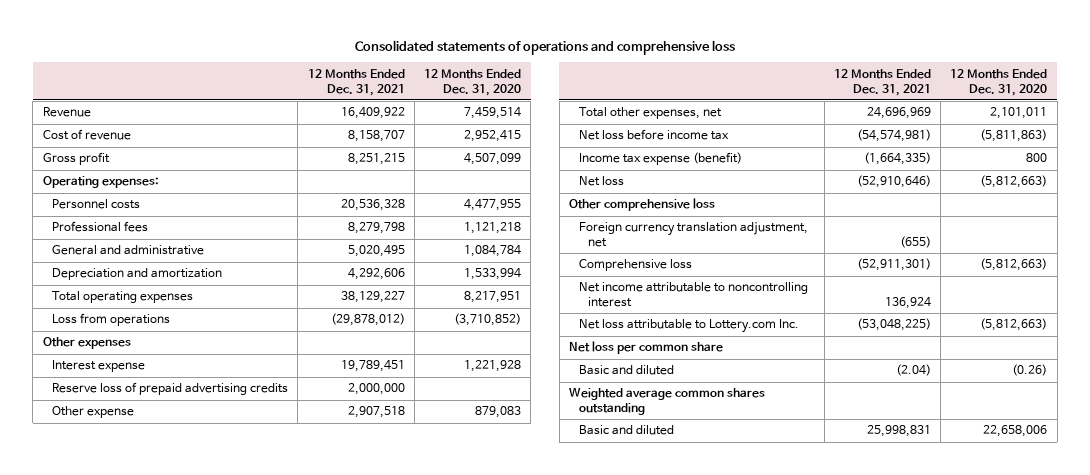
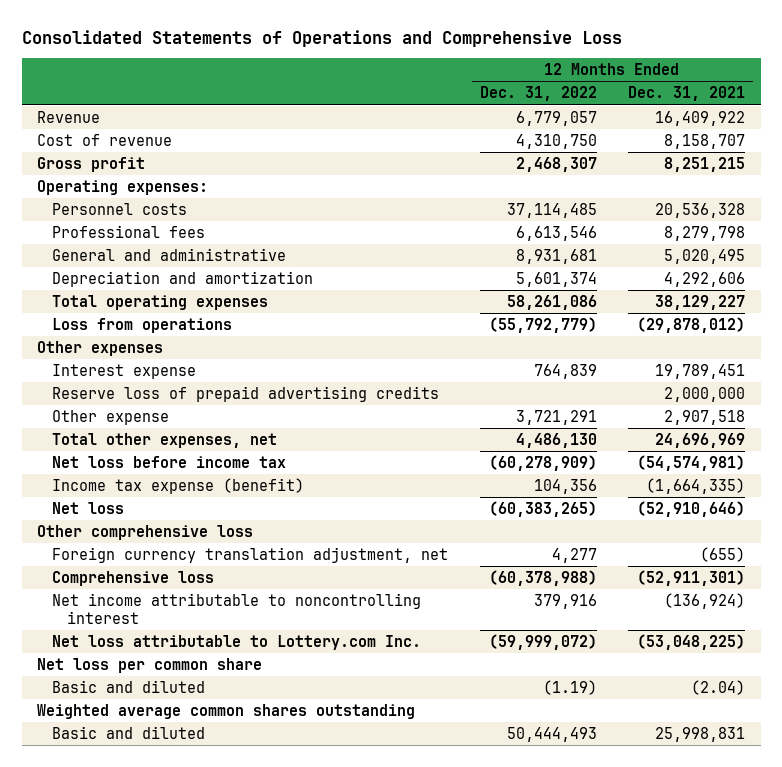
[355,39,736,55] Consolidated statements of operations and comprehensive loss -> [21,29,622,47] Consolidated Statements of Operations and Comprehensive Loss
[423,68,521,96] 12 Months Ended Dec. 31, 2020 -> none
none -> [479,86,597,102] Dec. 31, 2022
[885,297,932,310] 136,924 -> [663,592,745,609] (136,924)

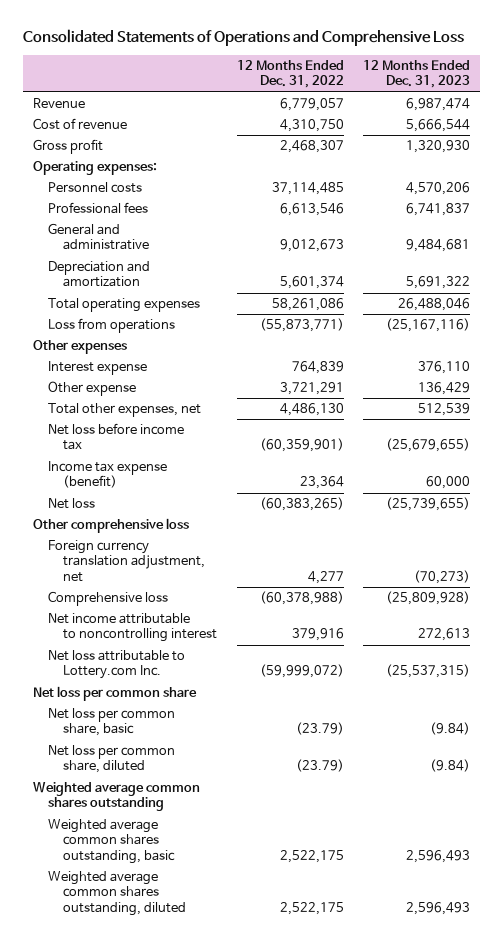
[627,86,745,102] Dec. 31, 2021 -> none
none -> [363,60,471,89] 12 Months Ended Dec. 31, 2023
[515,248,597,264] 8,931,681 -> [279,239,344,253] 9,012,673
[488,316,597,333] (55,792,779) -> [259,318,344,333] (55,873,771)
[52,385,440,402] Reserve loss of prepaid advertising credits -> none
[488,454,597,471] (60,278,909) -> [259,438,344,453] (60,359,901)
[533,478,597,494] 104,356 -> [299,476,344,490] 23,364
[52,679,206,693] Basic and diluted -> none
none -> [48,708,176,737] Net loss per common share, basic
none -> [48,745,176,774] Net loss per common share, diluted
[52,725,206,739] Basic and diluted -> none
none -> [48,819,176,864] Weighted average common shares outstanding, basic
none -> [48,871,187,916] Weighted average common shares outstanding, diluted

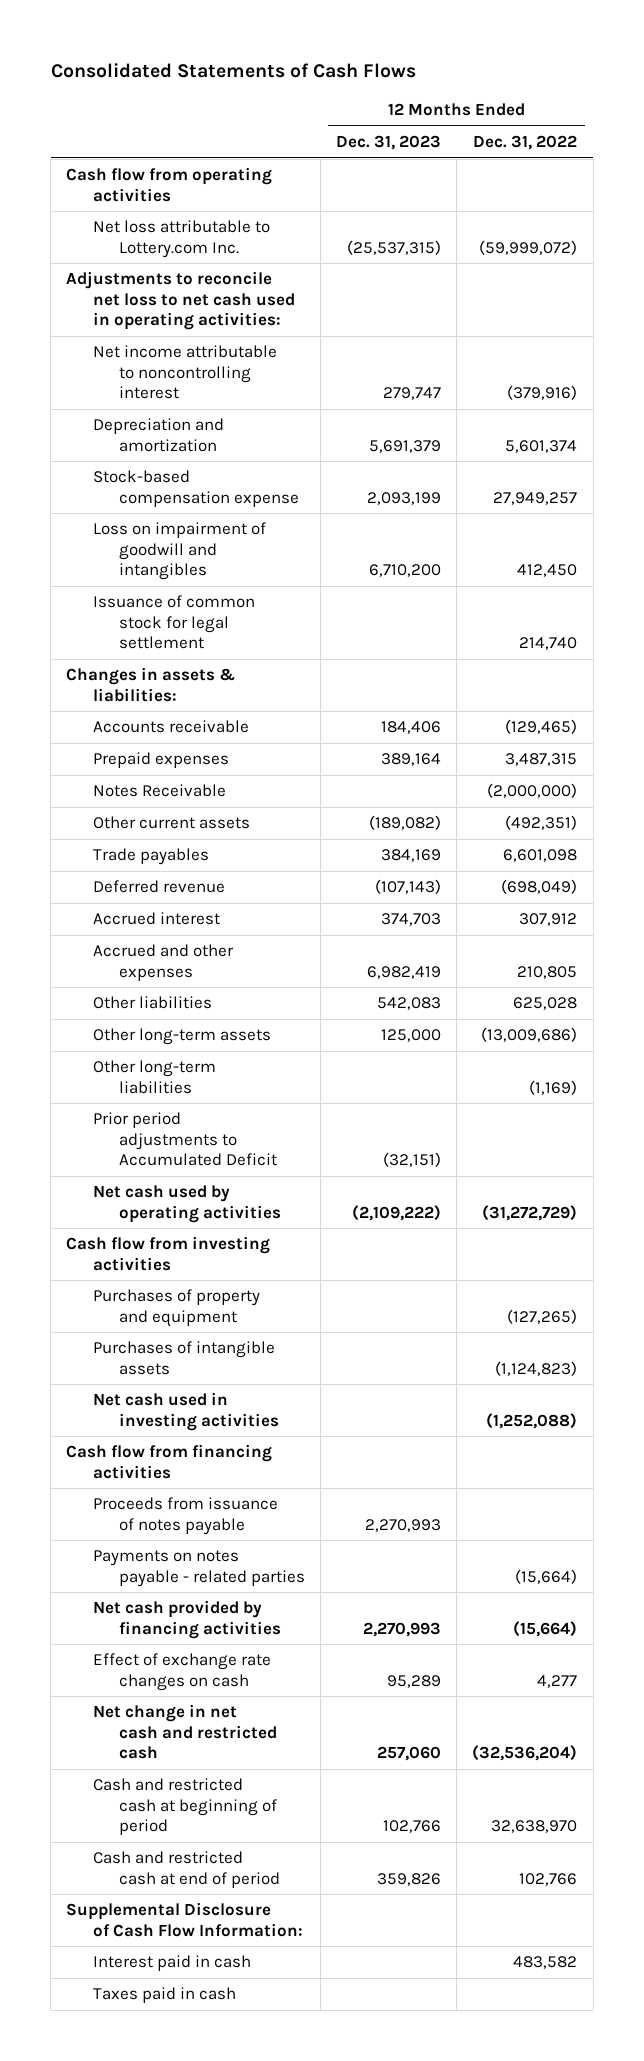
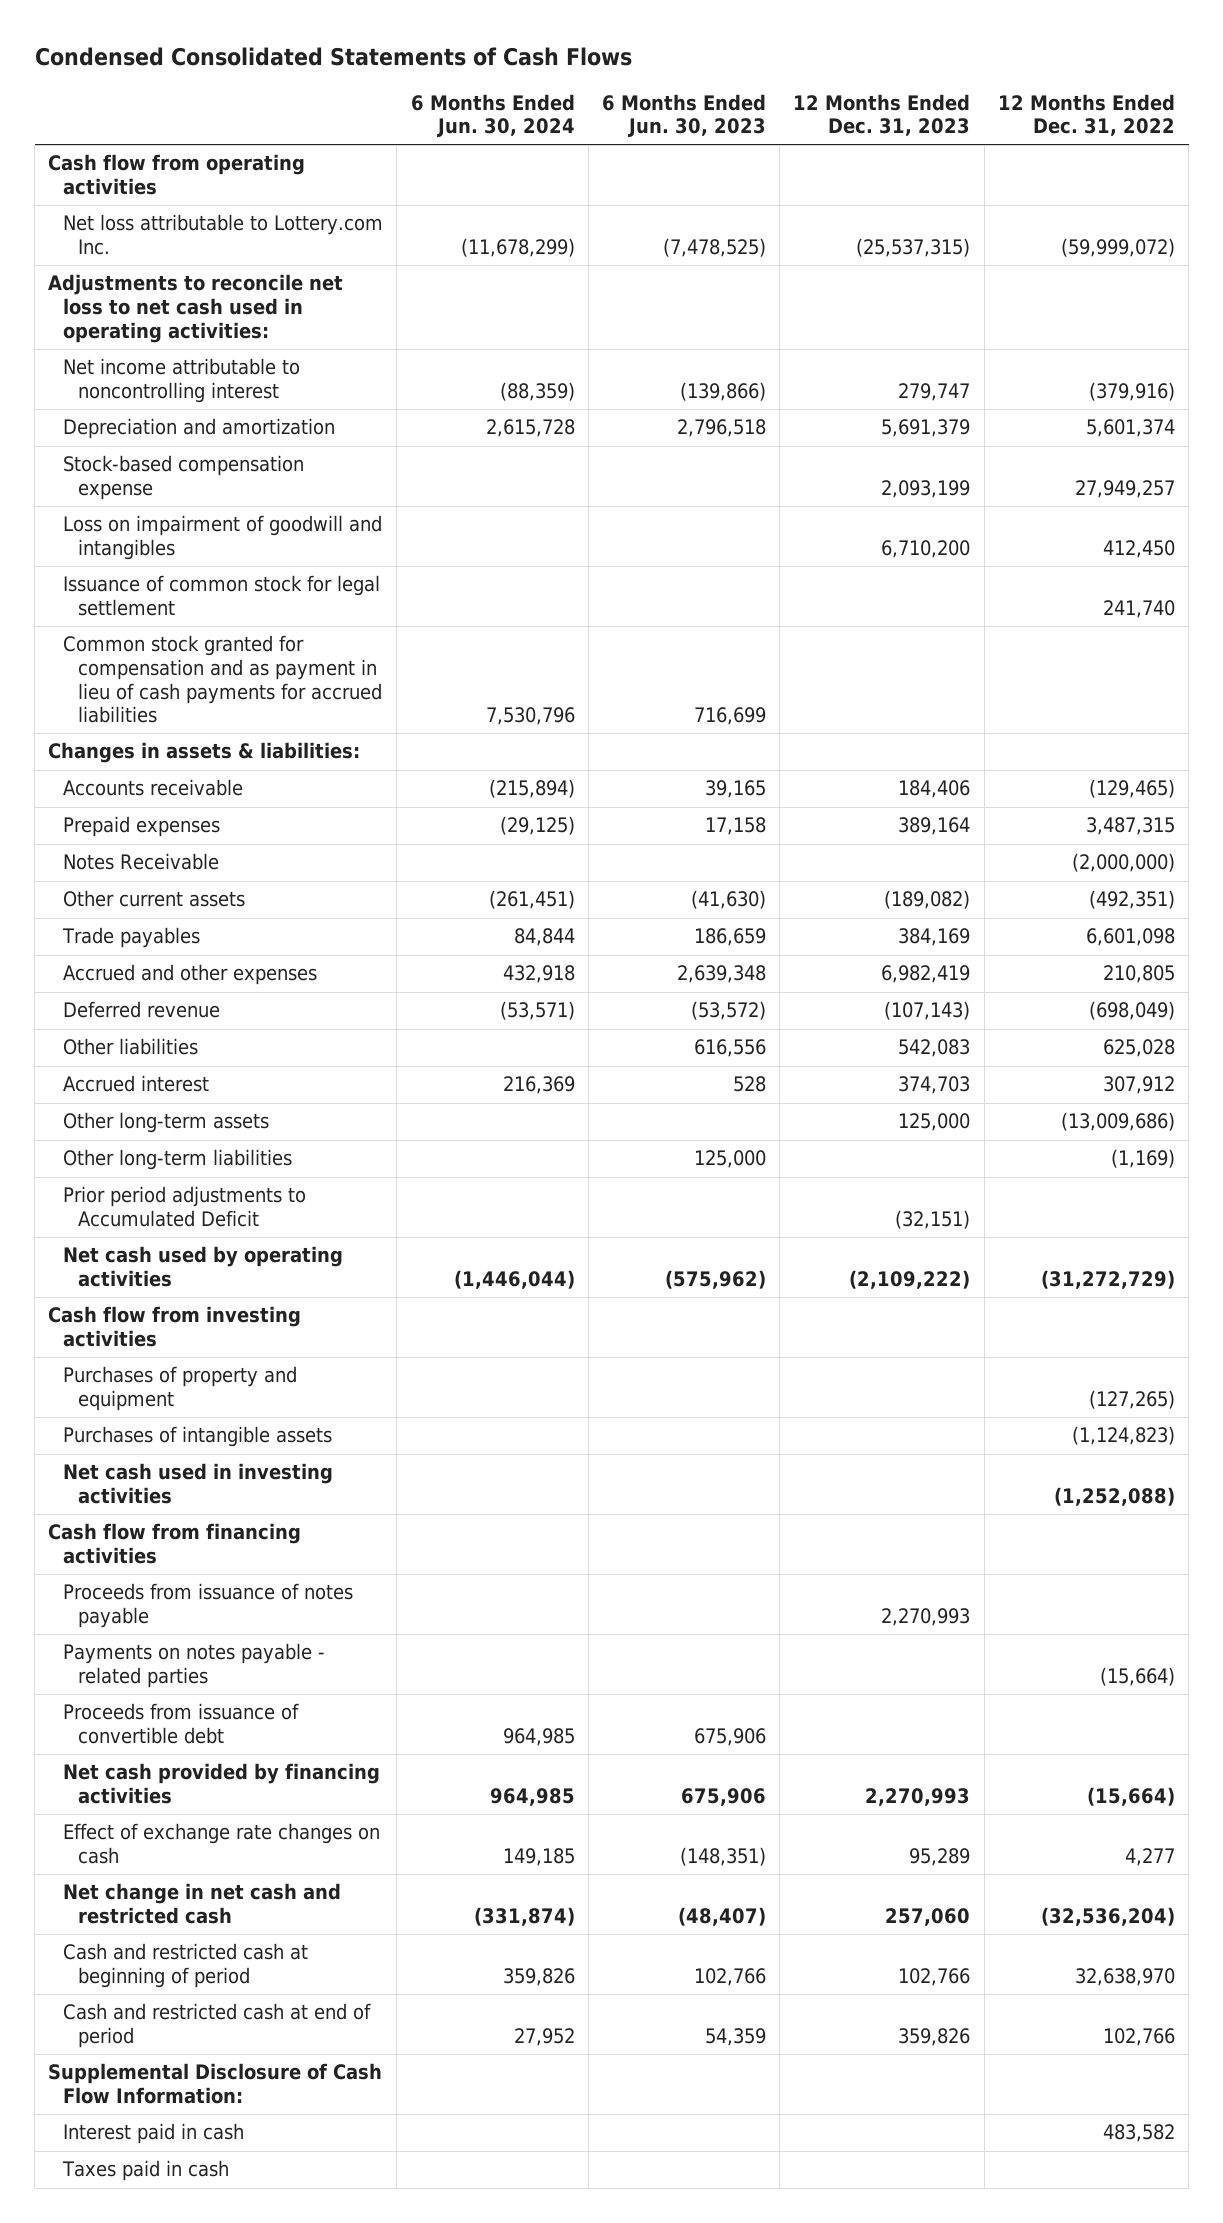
[50,62,416,78] Consolidated Statements of Cash Flows -> [34,46,632,66] Condensed Consolidated Statements of Cash Flows
none -> [410,93,575,138] 6 Months Ended Jun. 30, 2024
none -> [601,93,766,138] 6 Months Ended Jun. 30, 2023
[519,636,578,650] 214,740 -> [1102,599,1175,618] 241,740
none -> [63,635,382,724] Common stock granted for compensation and as payment in lieu of cash payments for accrued liabilities
[92,880,225,894] Deferred revenue -> [63,1001,221,1019] Deferred revenue
[92,912,220,926] Accrued interest -> [63,1075,210,1093] Accrued interest
none -> [63,1703,300,1744] Proceeds from issuance of convertible debt

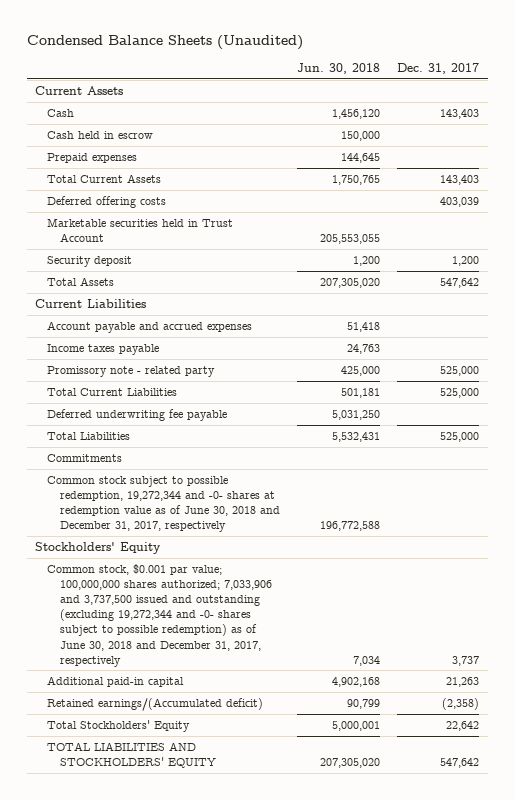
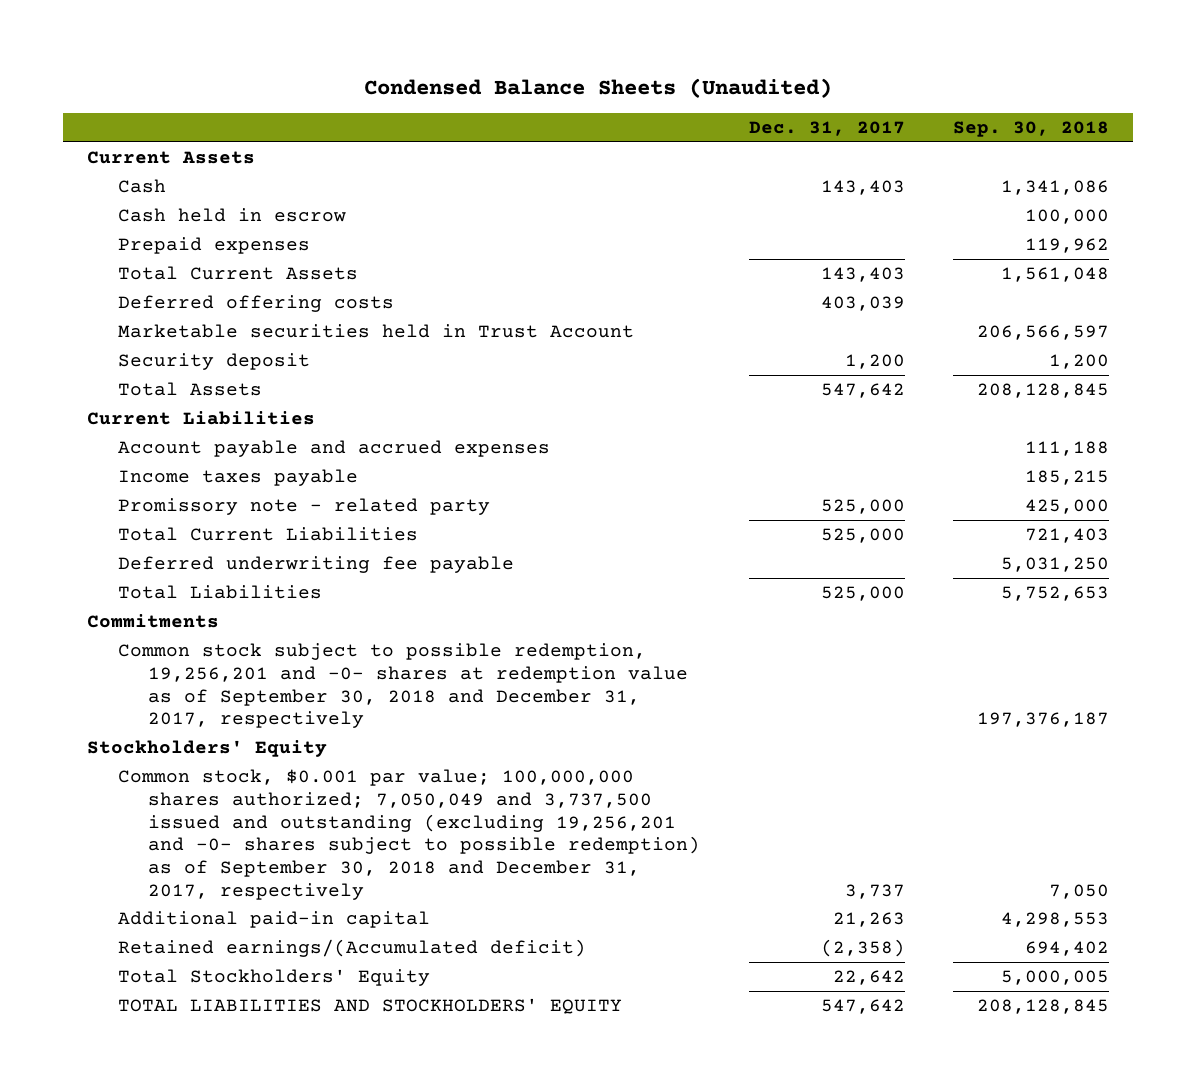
[296,62,380,74] Jun. 30, 2018 -> none
none -> [953,121,1110,138] Sep. 30, 2018
[47,475,280,533] Common stock subject to possible redemption, 19,272,344 and -0- shares at redemption value as of June 30, 2018 and December 31, 2017, respectively -> [117,643,688,729] Common stock subject to possible redemption, 19,256,201 and -0- shares at redemption value as of September 30, 2018 and December 31, 2017, respectively
[47,563,272,667] Common stock, $0.001 par value; 100,000,000 shares authorized; 7,033,906 and 3,737,500 issued and outstanding (excluding 19,272,344 and -0- shares subject to possible redemption) as of June 30, 2018 and December 31, 2017, respectively -> [117,769,700,900] Common stock, $0.001 par value; 100,000,000 shares authorized; 7,050,049 and 3,737,500 issued and outstanding (excluding 19,256,201 and -0- shares subject to possible redemption) as of September 30, 2018 and December 31, 2017, respectively

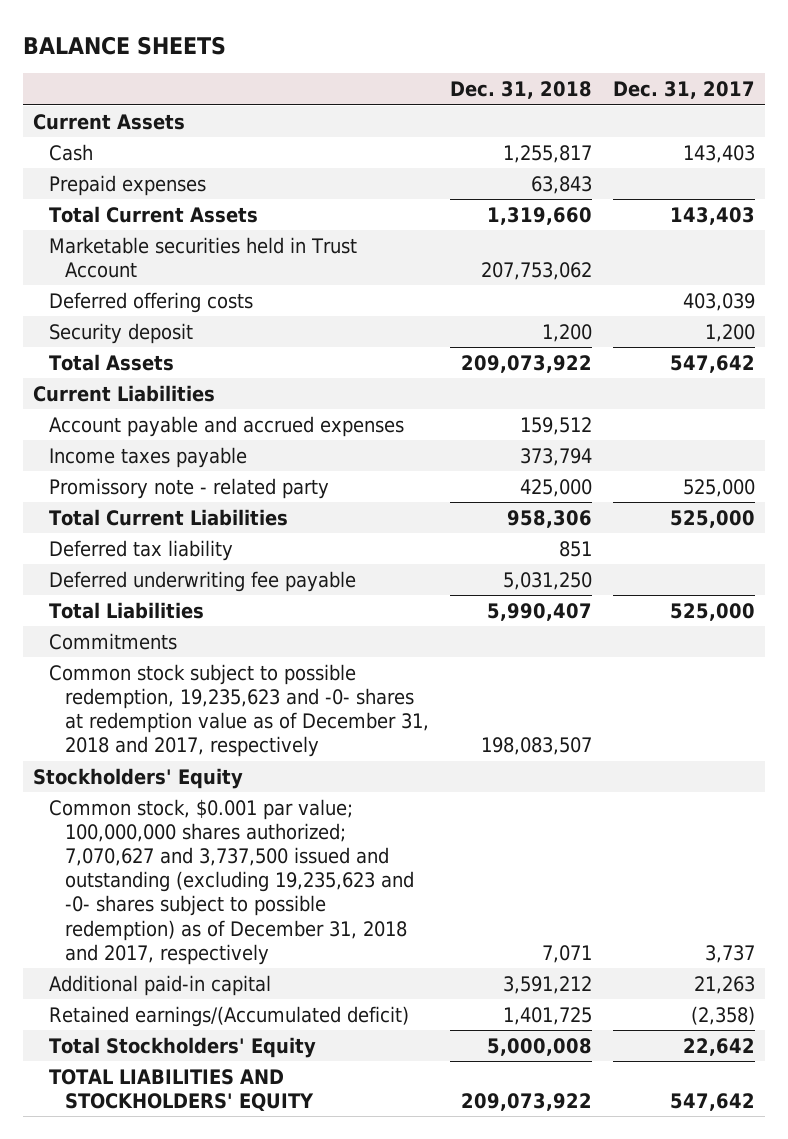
[364,77,833,98] Condensed Balance Sheets (Unaudited) -> [23,35,227,55] BALANCE SHEETS
[953,121,1110,138] Sep. 30, 2018 -> none
none -> [450,81,593,100] Dec. 31, 2018
[117,208,346,223] Cash held in escrow -> none
[117,295,394,313] Deferred offering costs -> [49,291,254,313] Deferred offering costs
none -> [49,539,234,561] Deferred tax liability
[117,643,688,729] Common stock subject to possible redemption, 19,256,201 and -0- shares at redemption value as of September 30, 2018 and December 31, 2017, respectively -> [49,663,430,758] Common stock subject to possible redemption, 19,235,623 and -0- shares at redemption value as of December 31, 2018 and 2017, respectively
[117,769,700,900] Common stock, $0.001 par value; 100,000,000 shares authorized; 7,050,049 and 3,737,500 issued and outstanding (excluding 19,256,201 and -0- shares subject to possible redemption) as of September 30, 2018 and December 31, 2017, respectively -> [49,798,415,965] Common stock, $0.001 par value; 100,000,000 shares authorized; 7,070,627 and 3,737,500 issued and outstanding (excluding 19,235,623 and -0- shares subject to possible redemption) as of December 31, 2018 and 2017, respectively

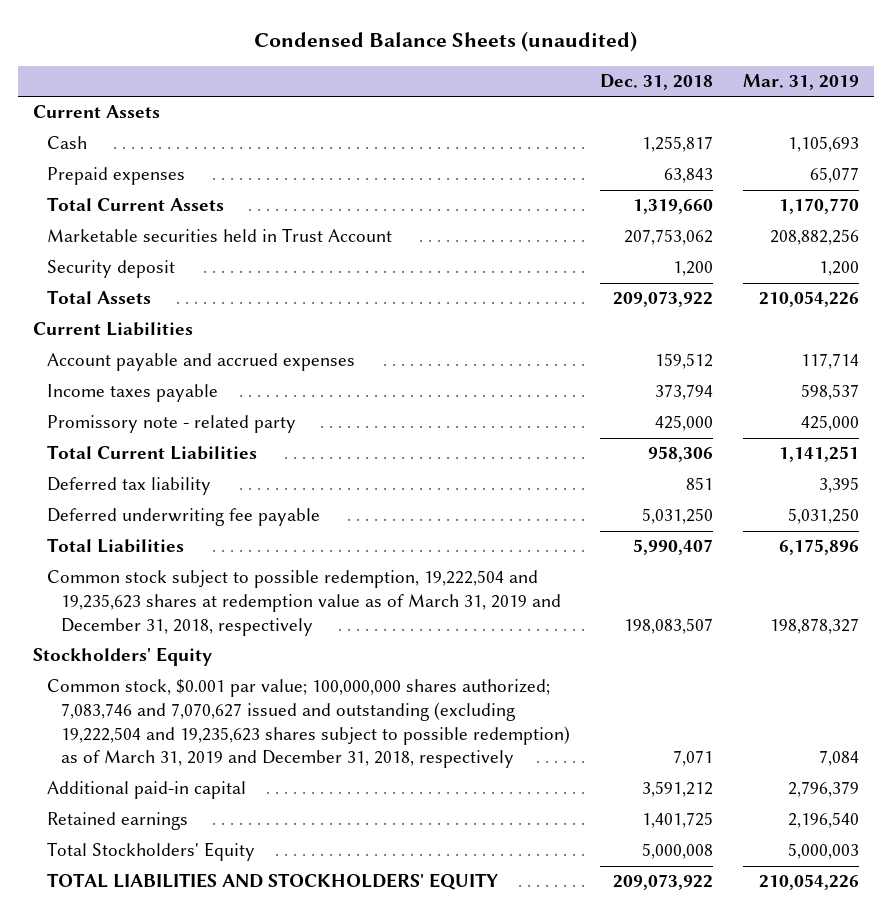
[23,35,227,55] BALANCE SHEETS -> [253,31,637,53] Condensed Balance Sheets (unaudited)
[612,81,755,100] Dec. 31, 2017 -> none
none -> [742,74,859,91] Mar. 31, 2019
[49,291,254,313] Deferred offering costs -> none
[49,632,178,650] Commitments -> none
[49,663,430,758] Common stock subject to possible redemption, 19,235,623 and -0- shares at redemption value as of December 31, 2018 and 2017, respectively -> [46,570,562,636] Common stock subject to possible redemption, 19,222,504 and 19,235,623 shares at redemption value as of March 31, 2019 and December 31, 2018, respectively
[49,798,415,965] Common stock, $0.001 par value; 100,000,000 shares authorized; 7,070,627 and 3,737,500 issued and outstanding (excluding 19,235,623 and -0- shares subject to possible redemption) as of December 31, 2018 and 2017, respectively -> [46,679,571,769] Common stock, $0.001 par value; 100,000,000 shares authorized; 7,083,746 and 7,070,627 issued and outstanding (excluding 19,222,504 and 19,235,623 shares subject to possible redemption) as of March 31, 2019 and December 31, 2018, respectively
[49,1005,410,1027] Retained earnings/(Accumulated deficit) -> [46,812,188,831] Retained earnings

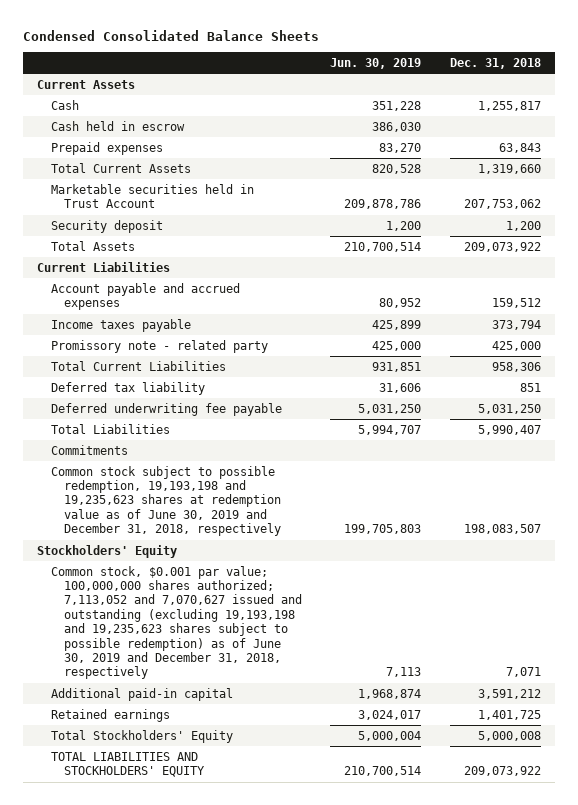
[253,31,637,53] Condensed Balance Sheets (unaudited) -> [22,29,319,41] Condensed Consolidated Balance Sheets
[742,74,859,91] Mar. 31, 2019 -> none
none -> [330,57,422,69] Jun. 30, 2019
none -> [50,120,185,131] Cash held in escrow
none -> [50,444,128,455] Commitments
[46,570,562,636] Common stock subject to possible redemption, 19,222,504 and 19,235,623 shares at redemption value as of March 31, 2019 and December 31, 2018, respectively -> [50,465,282,537] Common stock subject to possible redemption, 19,193,198 and 19,235,623 shares at redemption value as of June 30, 2019 and December 31, 2018, respectively
[46,679,571,769] Common stock, $0.001 par value; 100,000,000 shares authorized; 7,083,746 and 7,070,627 issued and outstanding (excluding 19,222,504 and 19,235,623 shares subject to possible redemption) as of March 31, 2019 and December 31, 2018, respectively -> [50,565,303,680] Common stock, $0.001 par value; 100,000,000 shares authorized; 7,113,052 and 7,070,627 issued and outstanding (excluding 19,193,198 and 19,235,623 shares subject to possible redemption) as of June 30, 2019 and December 31, 2018, respectively

